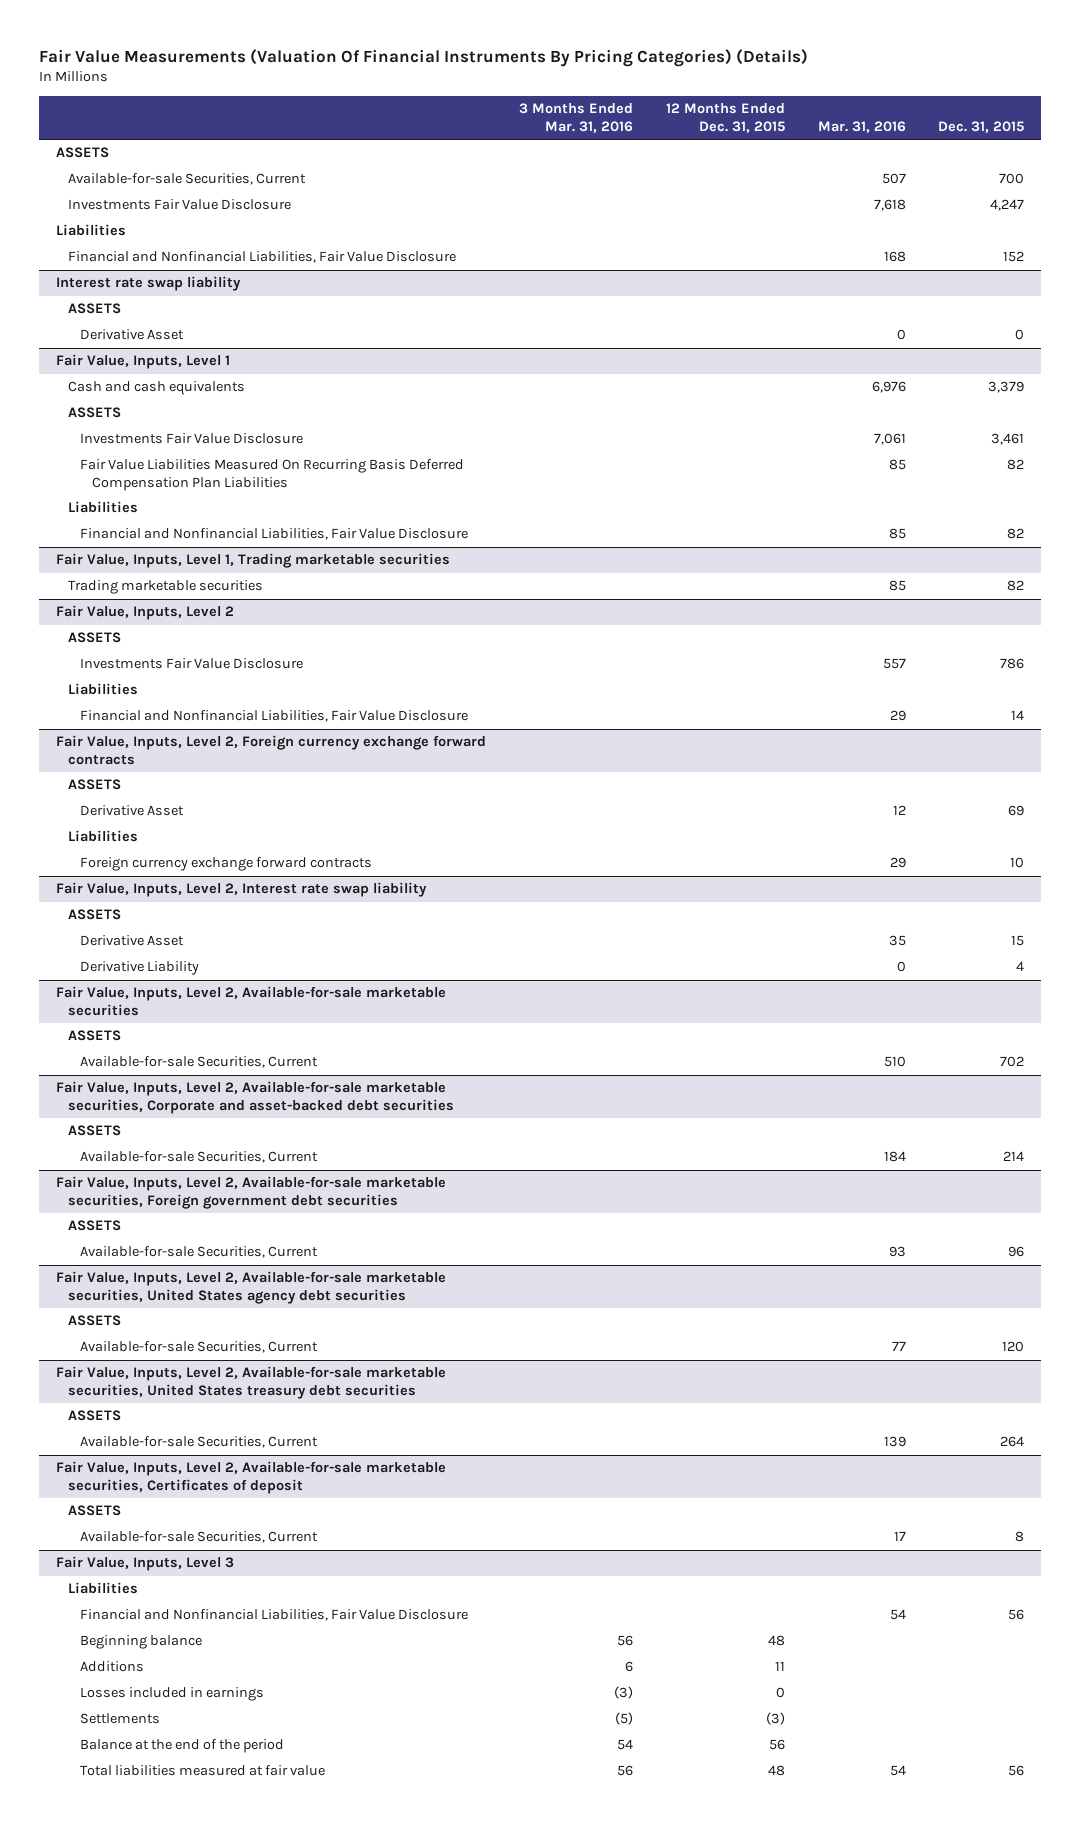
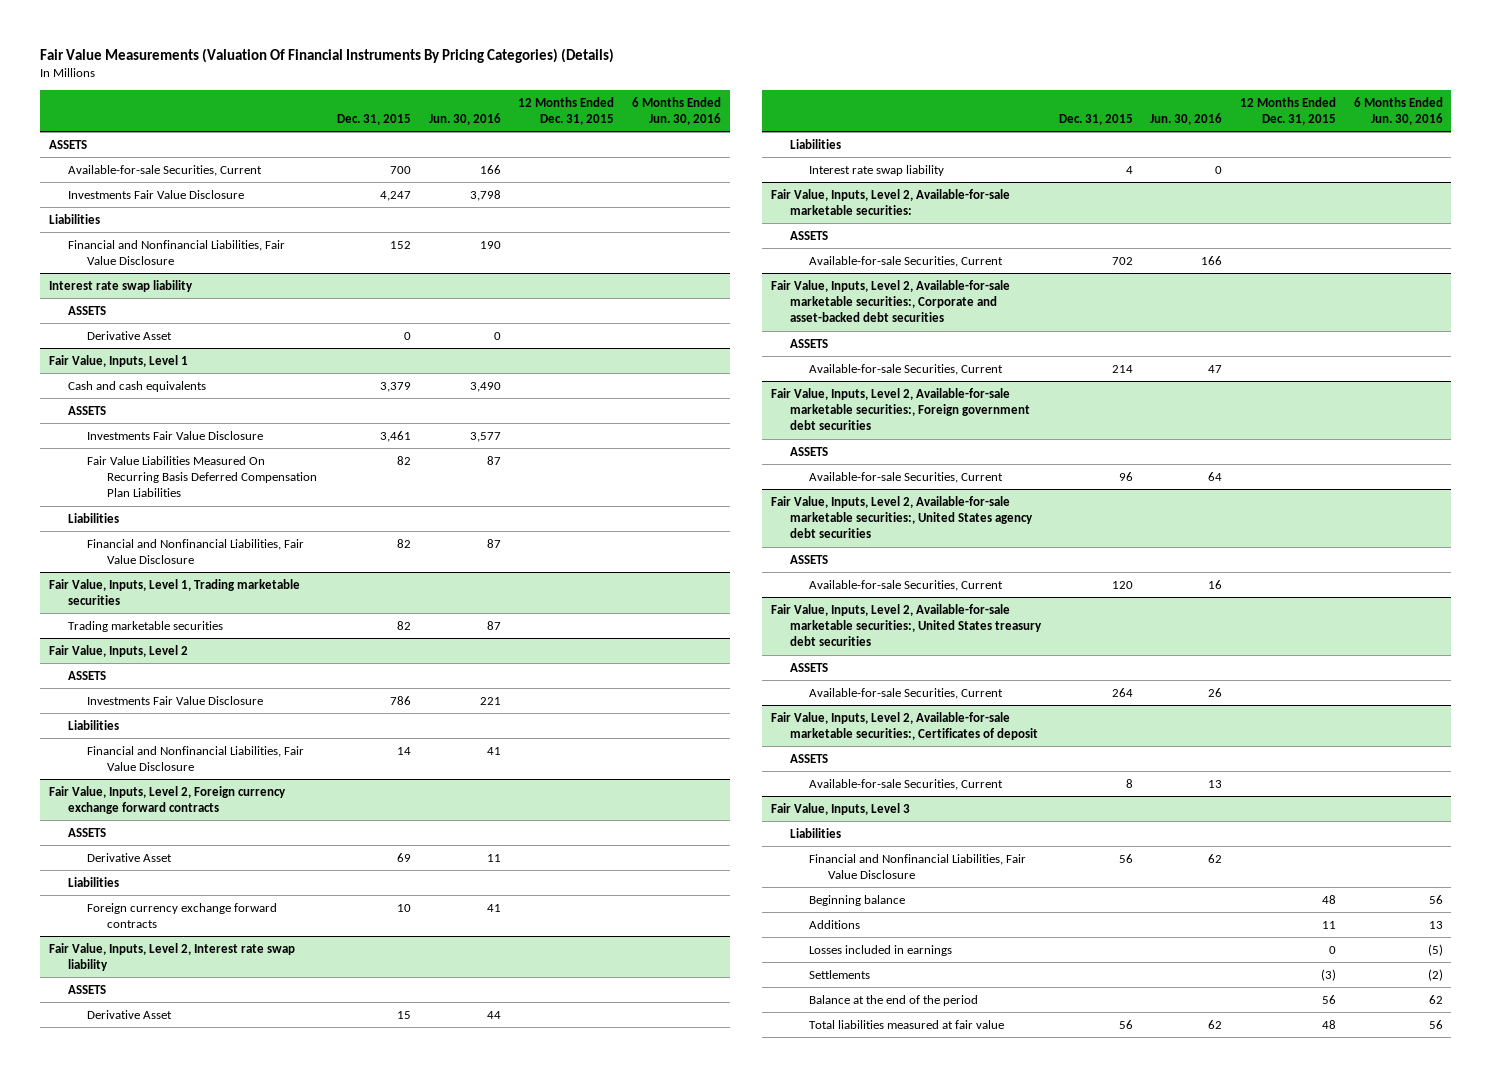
[518,103,633,133] 3 Months Ended Mar. 31, 2016 -> none
[817,120,906,133] Mar. 31, 2016 -> none
none -> [428,112,501,125] Jun. 30, 2016
none -> [631,96,721,125] 6 Months Ended Jun. 30, 2016
none -> [789,138,841,149] Liabilities
[80,961,200,976] Derivative Liability -> [809,164,945,176] Interest rate swap liability
[55,986,446,1016] Fair Value, Inputs, Level 2, Available-for-sale marketable securities -> [770,188,1010,216] Fair Value, Inputs, Level 2, Available-for-sale marketable securities:
[55,1081,454,1114] Fair Value, Inputs, Level 2, Available-for-sale marketable securities, Corporate and asset-backed debt securities -> [770,279,1010,323] Fair Value, Inputs, Level 2, Available-for-sale marketable securities:, Corporate and asset-backed debt securities
[55,1176,446,1209] Fair Value, Inputs, Level 2, Available-for-sale marketable securities, Foreign government debt securities -> [770,387,1030,431] Fair Value, Inputs, Level 2, Available-for-sale marketable securities:, Foreign government debt securities
[55,1271,446,1304] Fair Value, Inputs, Level 2, Available-for-sale marketable securities, United States agency debt securities -> [770,495,1033,539] Fair Value, Inputs, Level 2, Available-for-sale marketable securities:, United States agency debt securities
[55,1366,446,1399] Fair Value, Inputs, Level 2, Available-for-sale marketable securities, United States treasury debt securities -> [770,603,1042,647] Fair Value, Inputs, Level 2, Available-for-sale marketable securities:, United States treasury debt securities
[55,1461,446,1494] Fair Value, Inputs, Level 2, Available-for-sale marketable securities, Certificates of deposit -> [770,711,1038,741] Fair Value, Inputs, Level 2, Available-for-sale marketable securities:, Certificates of deposit

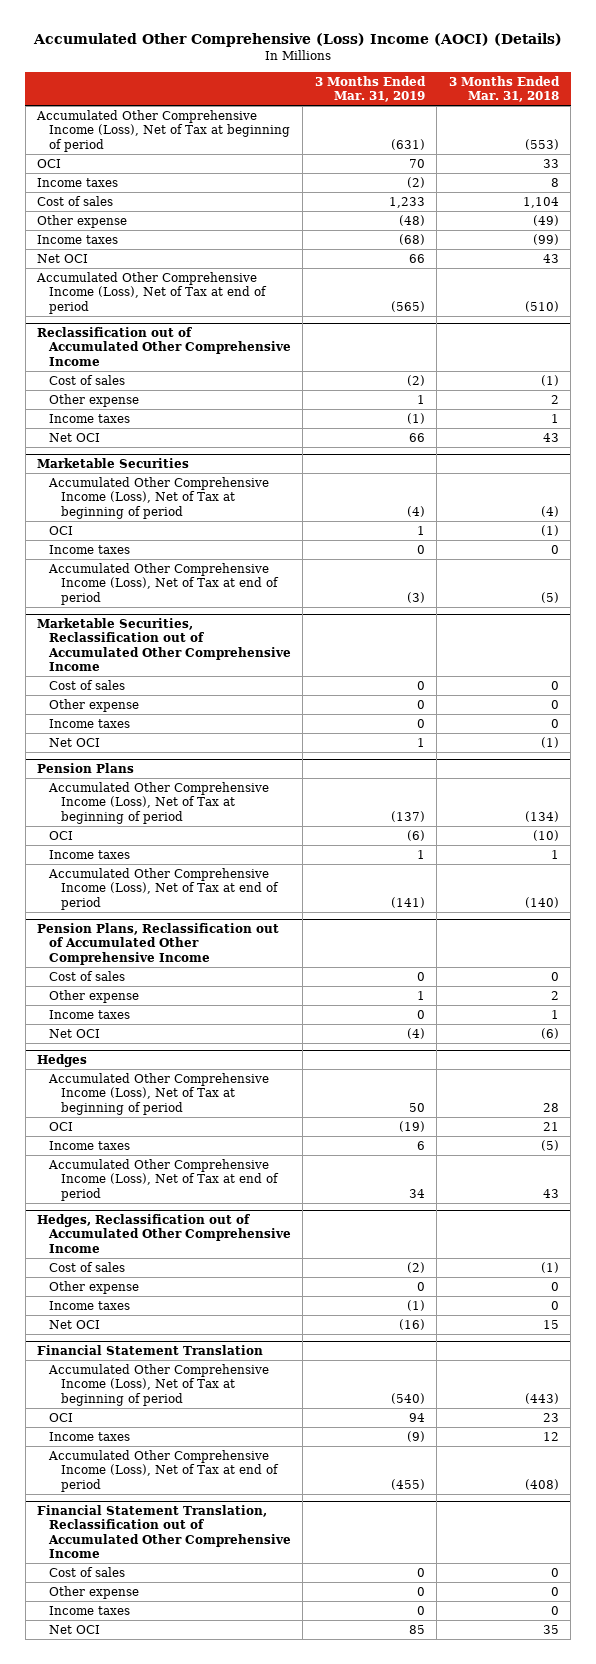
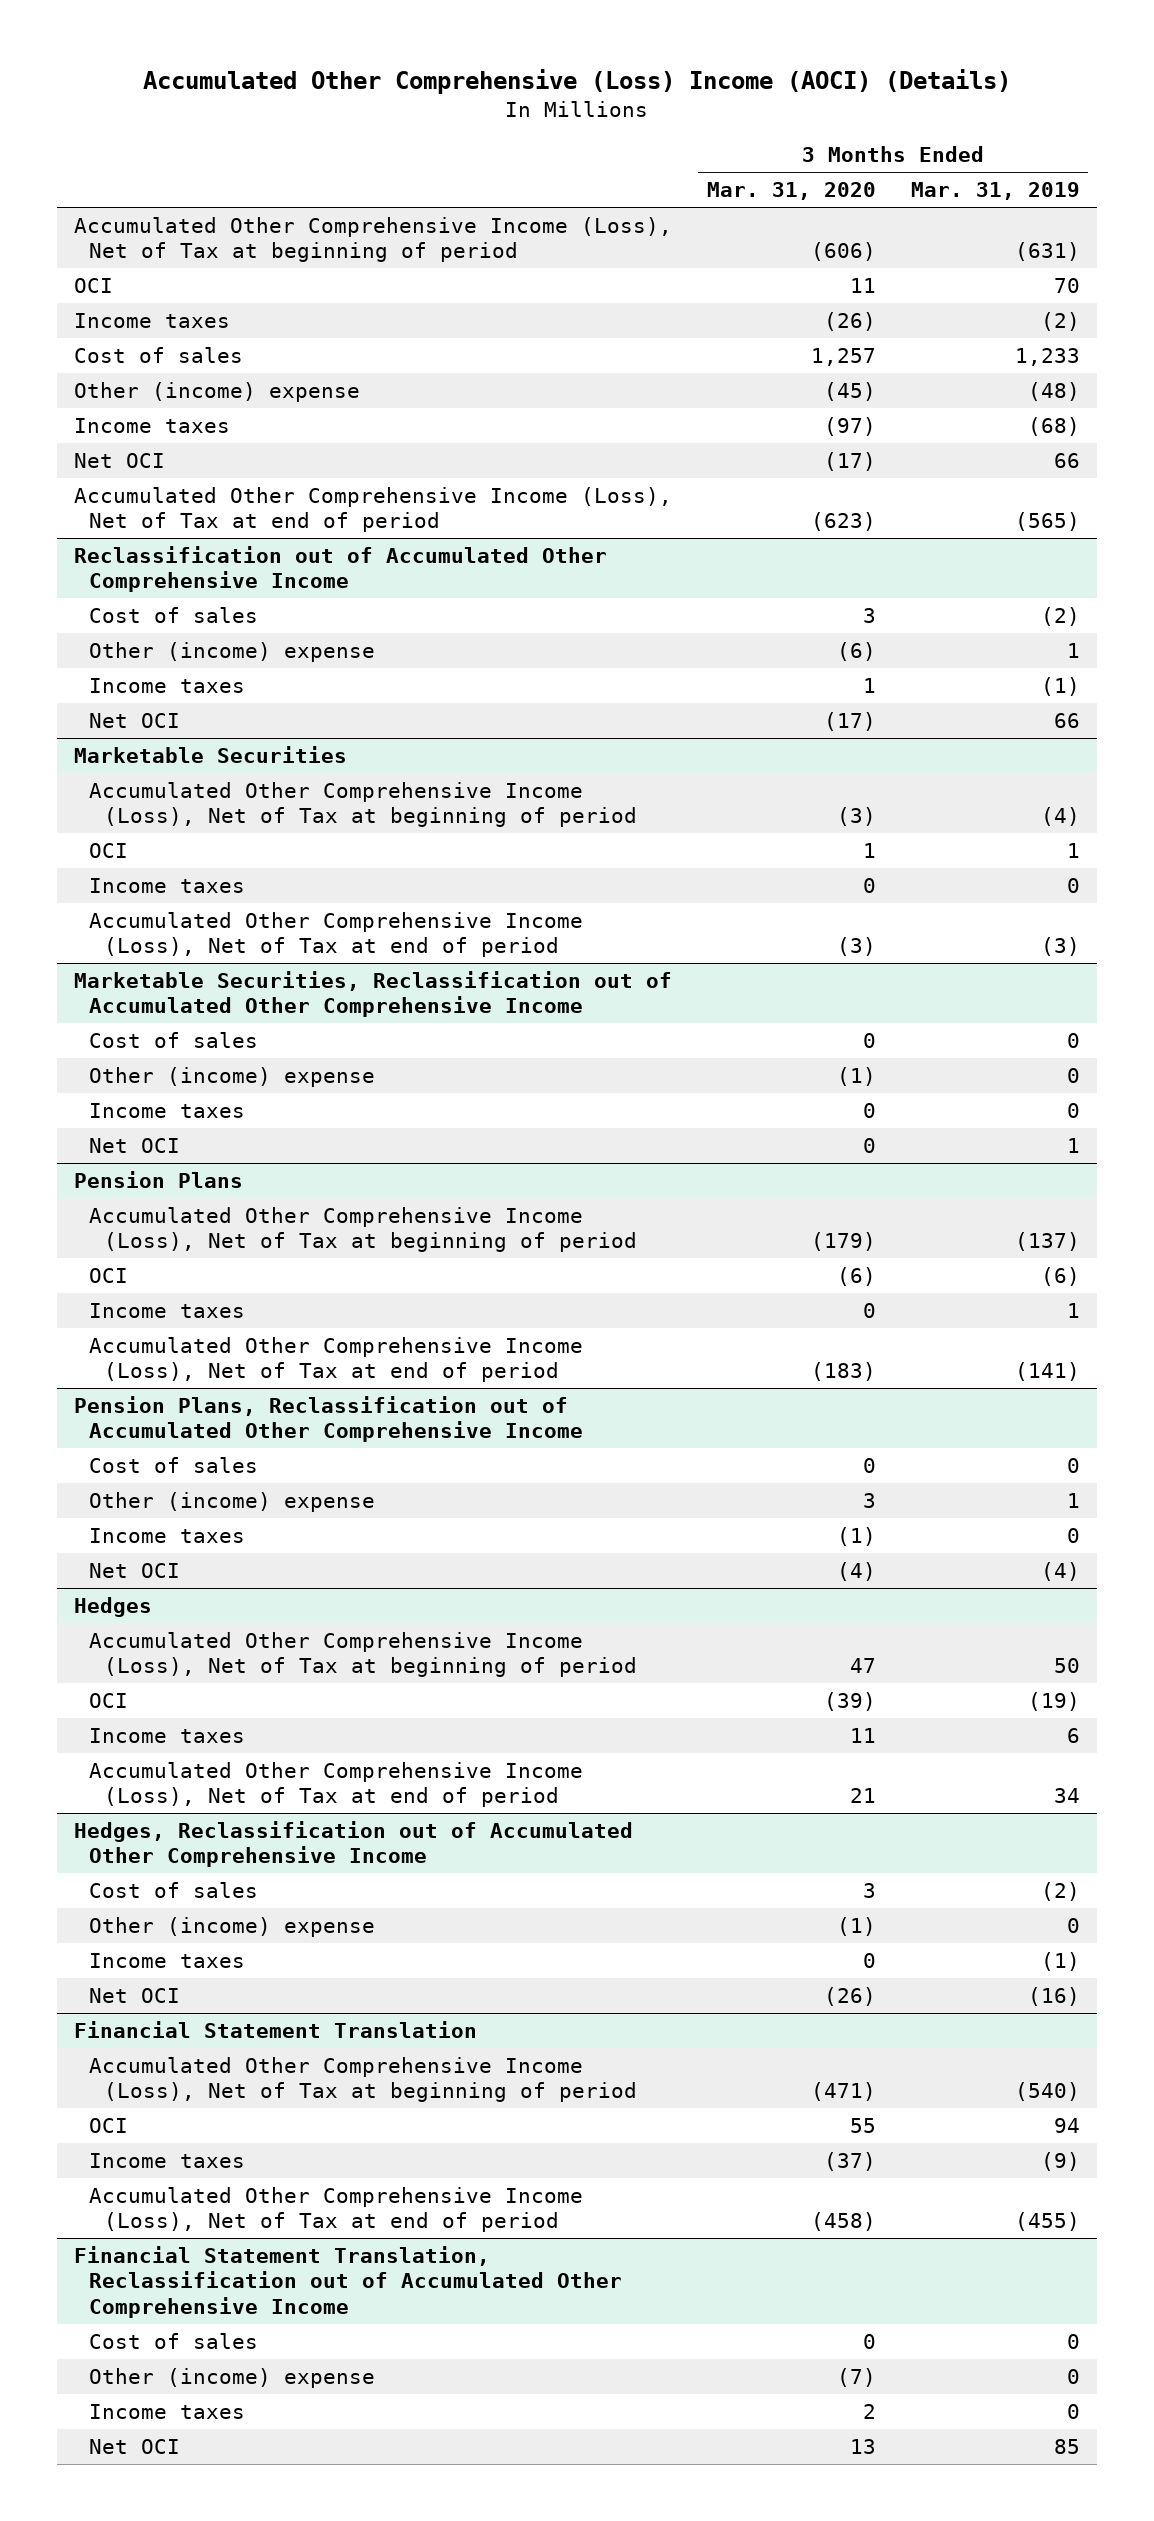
[448,75,560,103] 3 Months Ended Mar. 31, 2018 -> none
none -> [707,182,877,201] Mar. 31, 2020
[36,214,127,228] Other expense -> [74,382,361,403] Other (income) expense
[49,393,140,407] Other expense -> [89,642,376,663] Other (income) expense
[49,698,140,712] Other expense -> [89,1067,376,1088] Other (income) expense
[49,989,140,1003] Other expense -> [89,1492,376,1513] Other (income) expense
[49,1280,140,1294] Other expense -> [89,1917,376,1938] Other (income) expense
[49,1585,140,1599] Other expense -> [89,2368,376,2389] Other (income) expense

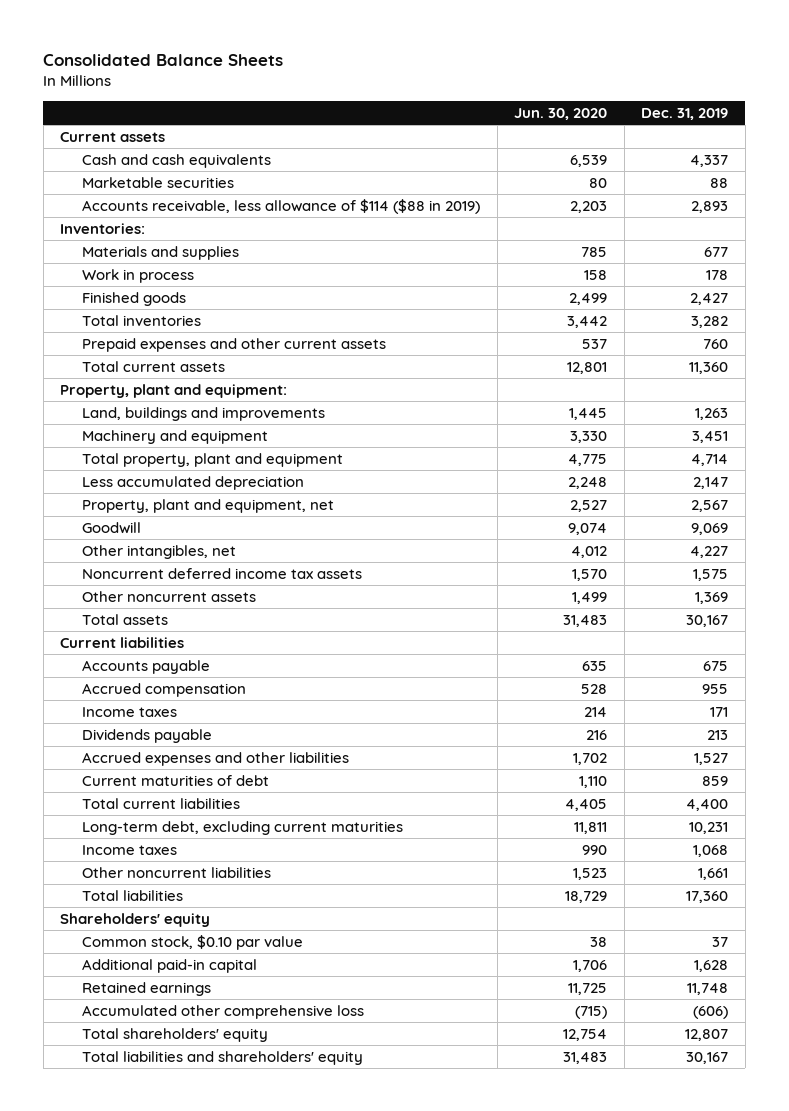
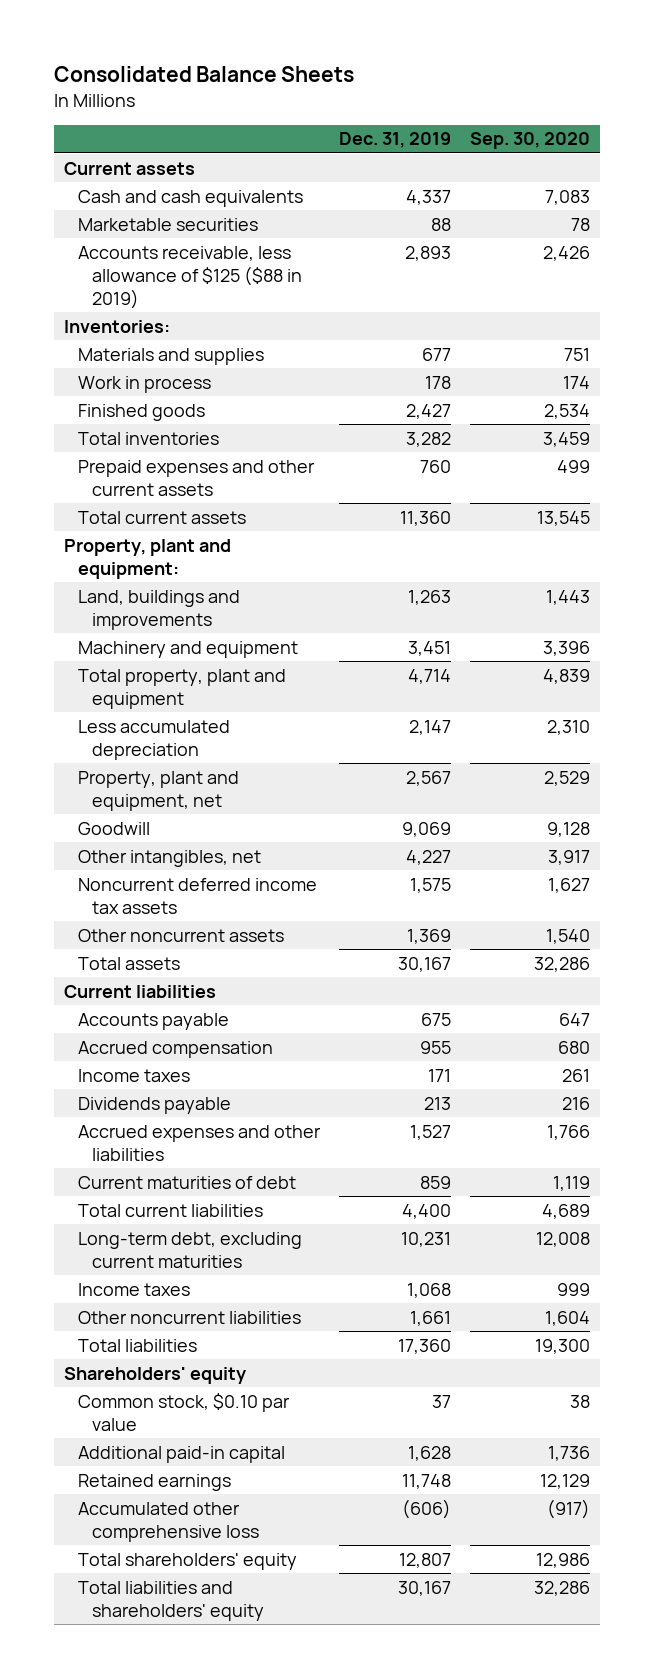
[514,107,608,120] Jun. 30, 2020 -> none
none -> [470,132,591,150] Sep. 30, 2020
[82,198,481,214] Accounts receivable, less allowance of $114 ($88 in 2019) -> [77,245,302,309] Accounts receivable, less allowance of $125 ($88 in 2019)

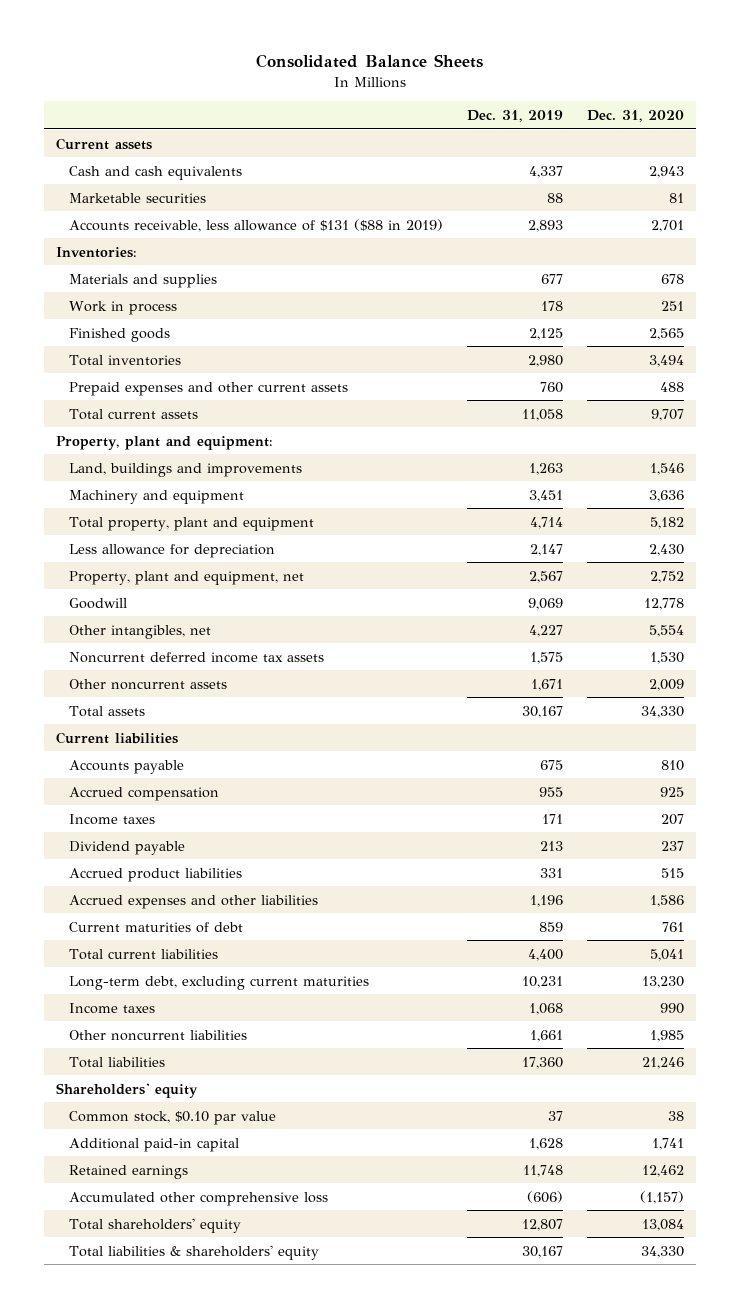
[470,132,591,150] Sep. 30, 2020 -> none
none -> [587,110,685,123] Dec. 31, 2020
[77,245,302,309] Accounts receivable, less allowance of $125 ($88 in 2019) -> [69,218,444,232] Accounts receivable, less allowance of $131 ($88 in 2019)
[405,403,451,419] 2,427 -> [529,327,564,340] 2,125
[405,431,451,447] 3,282 -> [528,354,564,367] 2,980
[399,510,451,526] 11,360 -> [522,408,564,421] 11,058
[77,719,230,760] Less accumulated depreciation -> [69,543,276,558] Less allowance for depreciation
[406,928,451,944] 1,369 -> [531,678,564,691] 1,671
[77,1096,231,1114] Dividends payable -> [69,840,186,855] Dividend payable
none -> [69,867,243,882] Accrued product liabilities
[409,1124,451,1140] 1,527 -> [530,894,564,907] 1,196
[77,1580,264,1621] Total liabilities and shareholders' equity -> [69,1244,320,1260] Total liabilities & shareholders' equity

